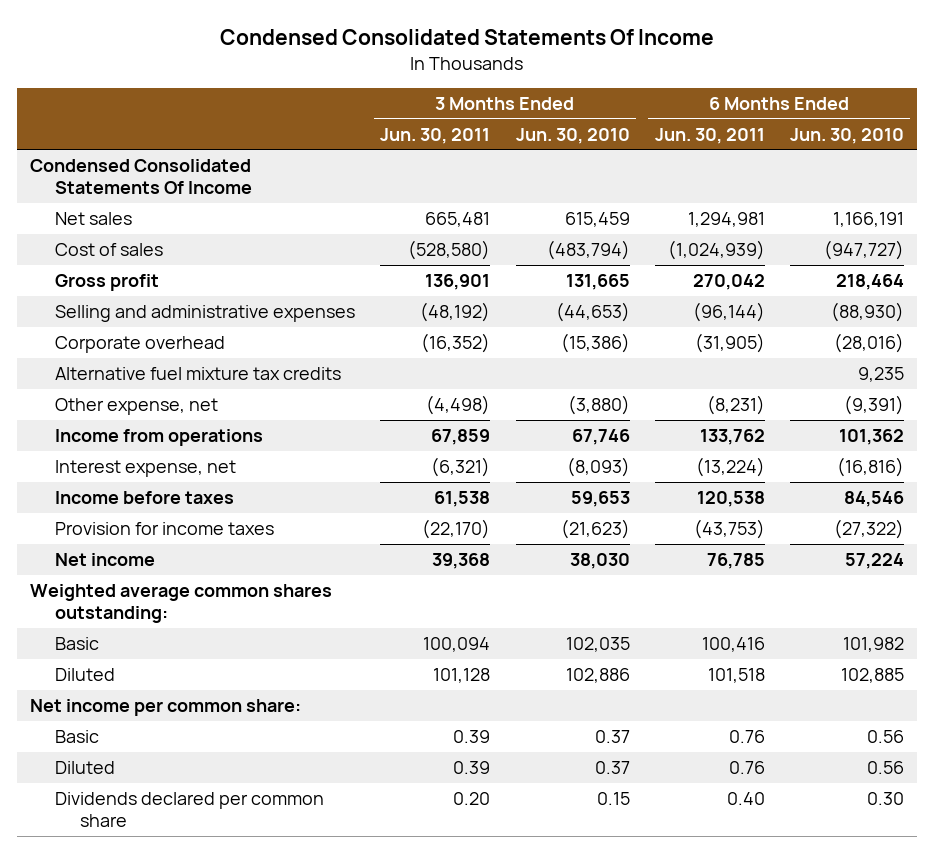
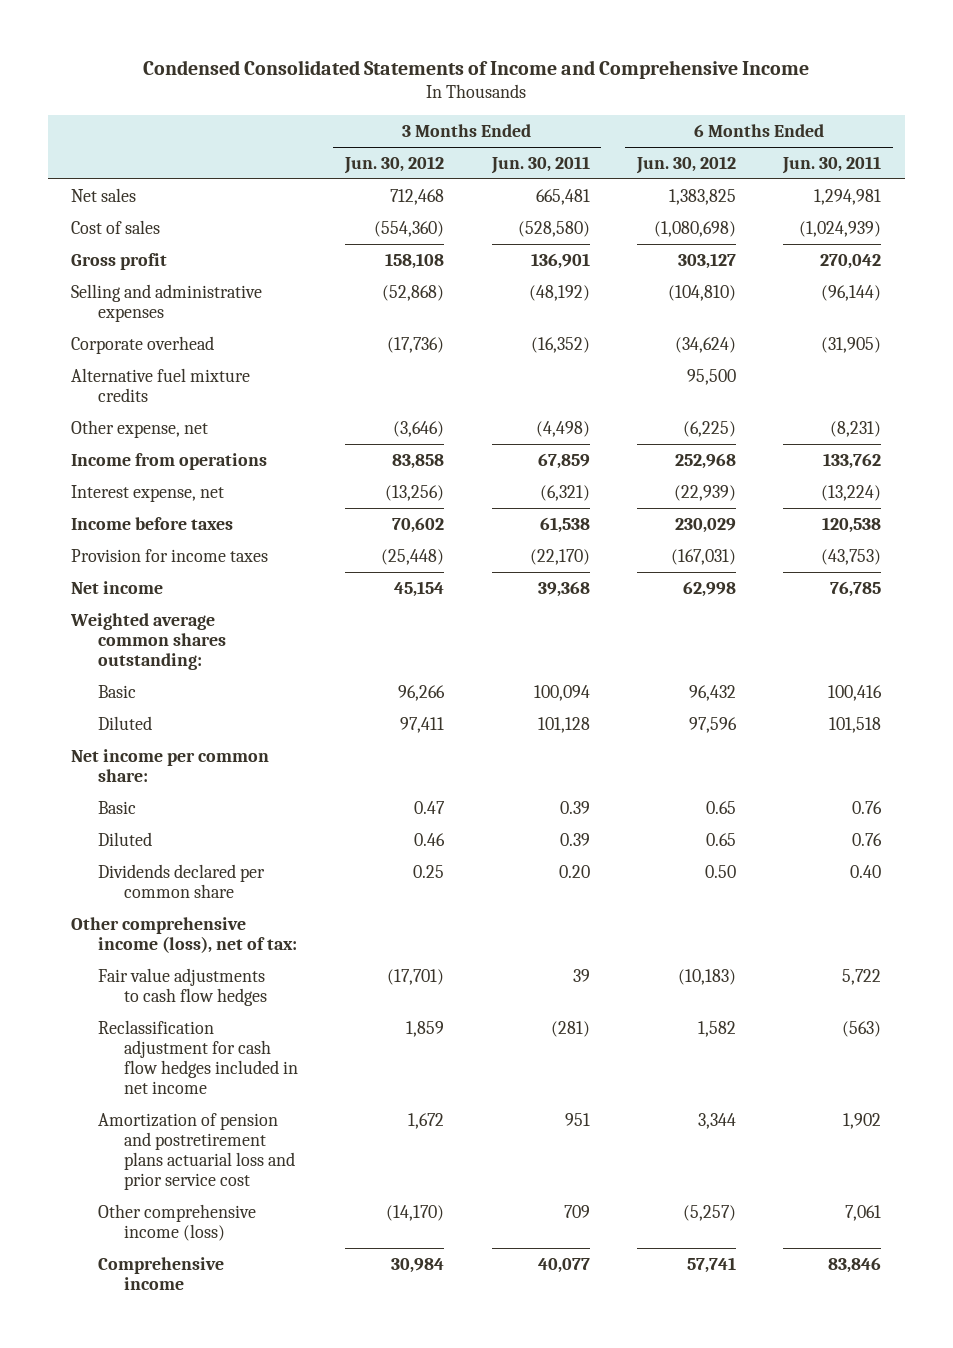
[219,29,714,46] Condensed Consolidated Statements Of Income -> [143,59,810,79] Condensed Consolidated Statements of Income and Comprehensive Income
[515,127,630,144] Jun. 30, 2010 -> none
[789,127,904,144] Jun. 30, 2010 -> none
none -> [344,155,445,174] Jun. 30, 2012
none -> [635,155,736,174] Jun. 30, 2012
[29,158,253,194] Condensed Consolidated Statements Of Income -> none
[55,366,342,380] Alternative fuel mixture tax credits -> [71,367,251,402] Alternative fuel mixture credits
none -> [71,916,297,953] Other comprehensive income (loss), net of tax:
none -> [97,967,267,1006] Fair value adjustments to cash flow hedges
none -> [97,1019,298,1095] Reclassification adjustment for cash flow hedges included in net income
none -> [97,1112,295,1191] Amortization of pension and postretirement plans actuarial loss and prior service cost
none -> [97,1203,256,1241] Other comprehensive income (loss)
none -> [97,1256,224,1290] Comprehensive income

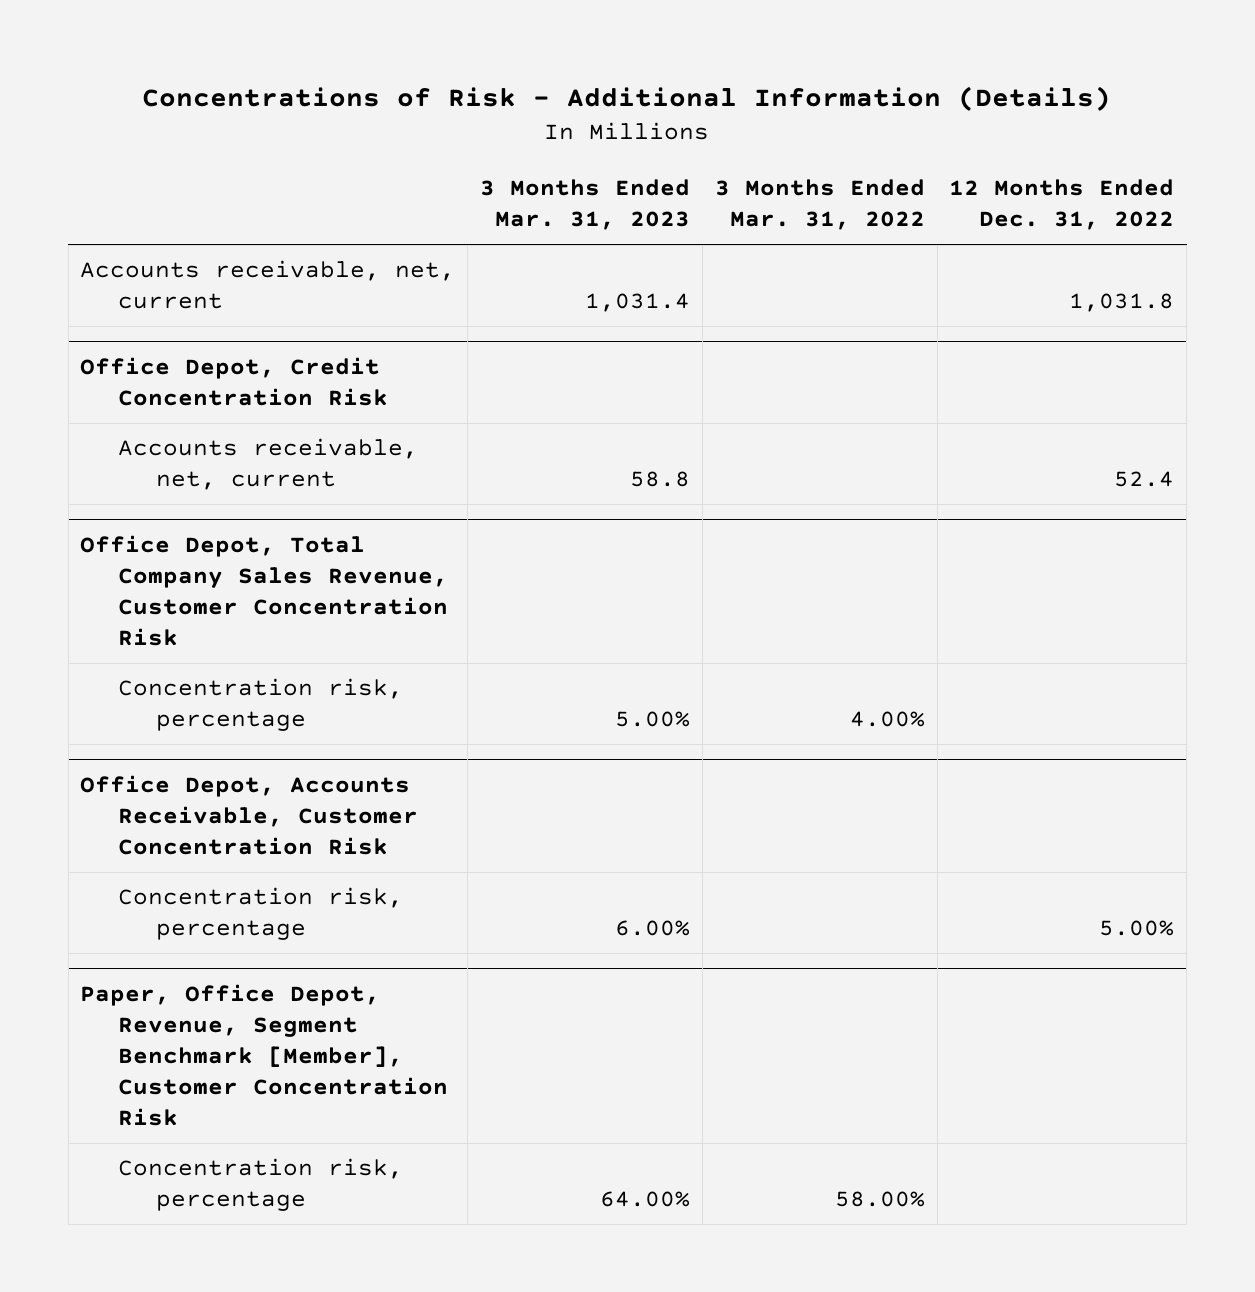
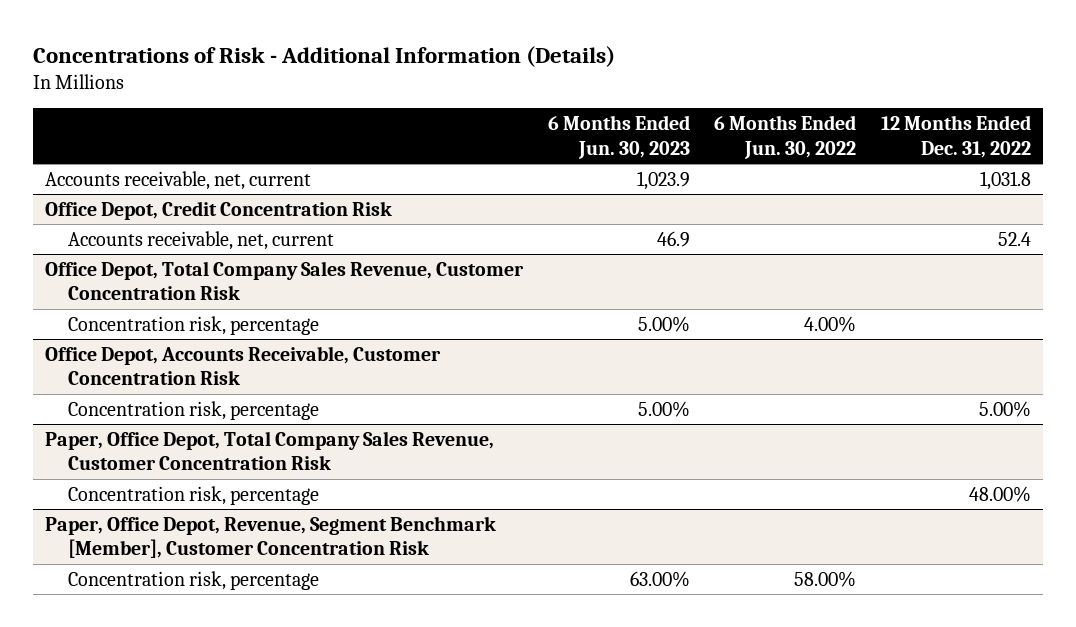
[480,179,691,231] 3 Months Ended Mar. 31, 2023 -> none
[714,179,925,231] 3 Months Ended Mar. 31, 2022 -> none
none -> [547,114,690,159] 6 Months Ended Jun. 30, 2023
none -> [714,114,857,159] 6 Months Ended Jun. 30, 2022
none -> [44,430,494,471] Paper, Office Depot, Total Company Sales Revenue, Customer Concentration Risk
none -> [67,485,319,505] Concentration risk, percentage

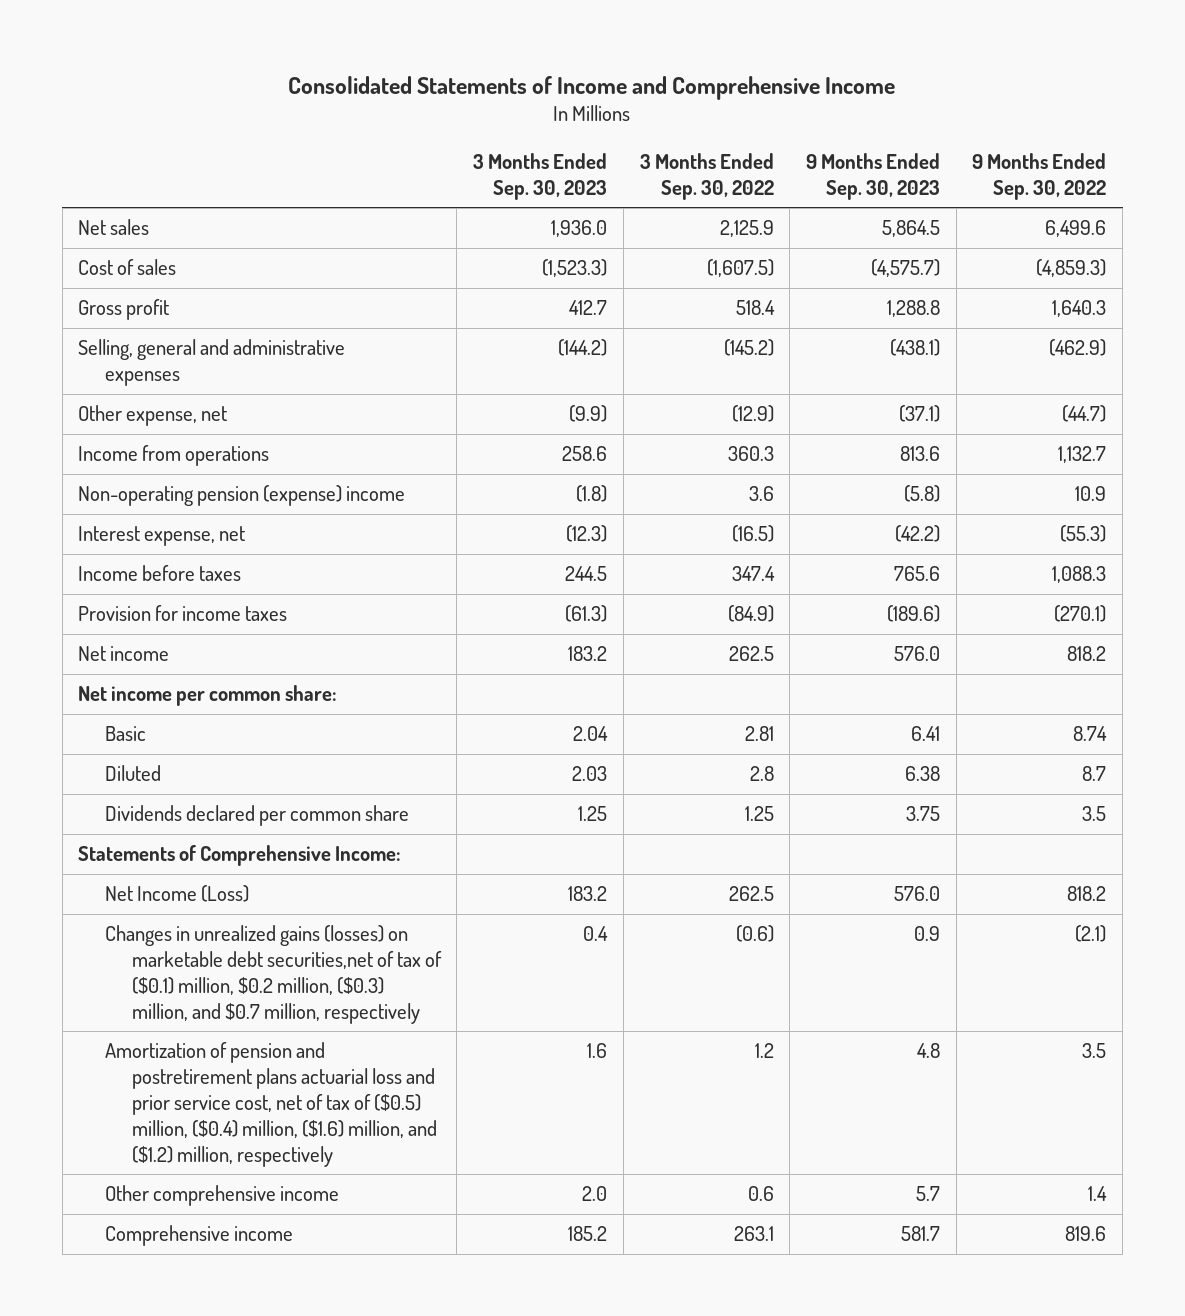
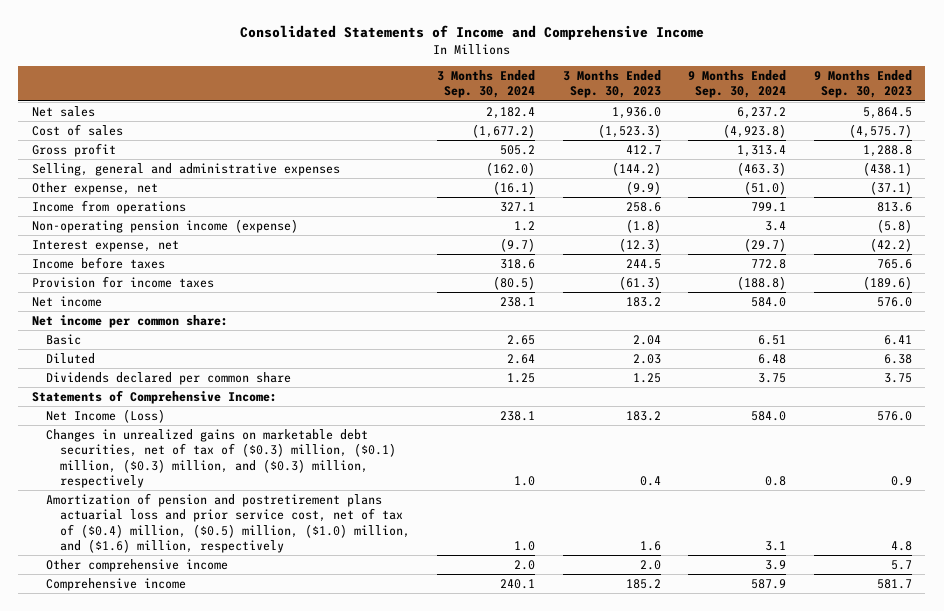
[639,153,774,201] 3 Months Ended Sep. 30, 2022 -> none
[972,153,1107,201] 9 Months Ended Sep. 30, 2022 -> none
none -> [437,70,536,99] 3 Months Ended Sep. 30, 2024
none -> [688,70,787,99] 9 Months Ended Sep. 30, 2024
[78,485,406,507] Non-operating pension (expense) income -> [31,218,298,233] Non-operating pension income (expense)
[105,925,442,1025] Changes in unrealized gains (losses) on marketable debt securities,net of tax of ($0.1) million, $0.2 million, ($0.3) million, and $0.7 million, respectively -> [45,428,396,488] Changes in unrealized gains on marketable debt securities, net of tax of ($0.3) million, ($0.1) million, ($0.3) million, and ($0.3) million, respectively
[105,1042,437,1167] Amortization of pension and postretirement plans actuarial loss and prior service cost, net of tax of ($0.5) million, ($0.4) million, ($1.6) million, and ($1.2) million, respectively -> [45,492,410,553] Amortization of pension and postretirement plans actuarial loss and prior service cost, net of tax of ($0.4) million, ($0.5) million, ($1.0) million, and ($1.6) million, respectively

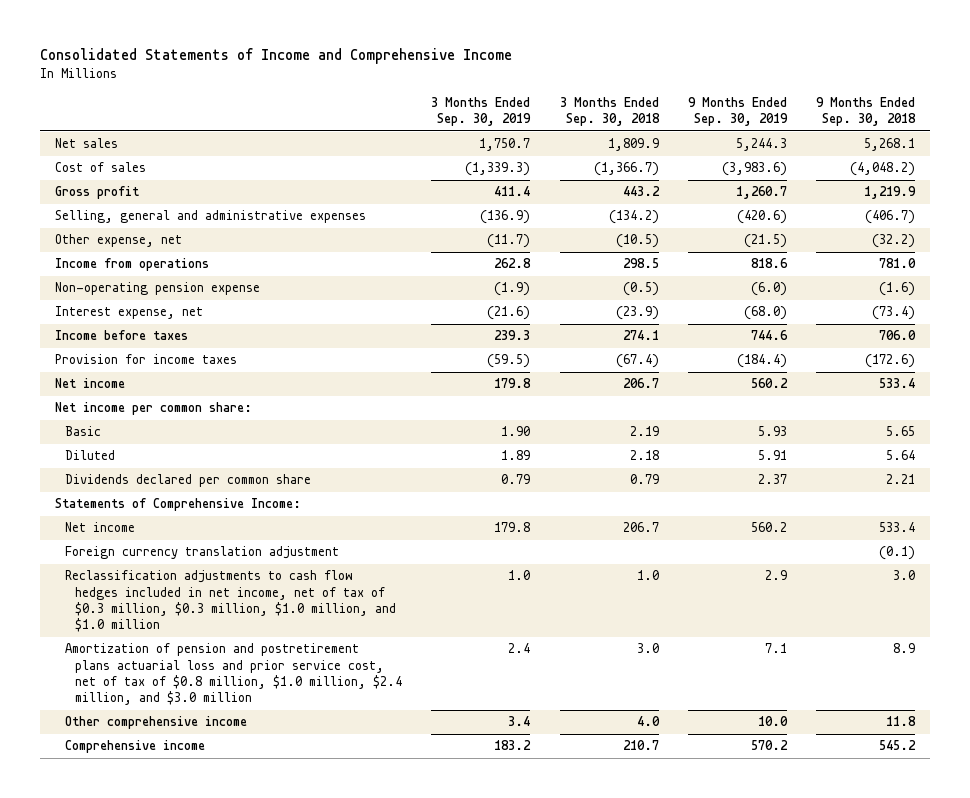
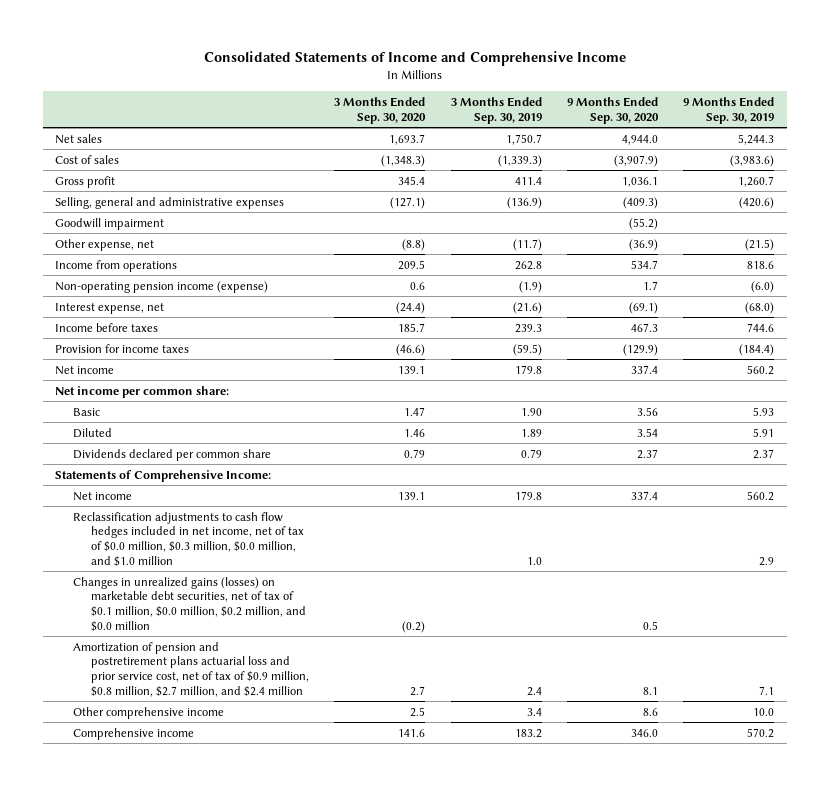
[559,96,660,127] 3 Months Ended Sep. 30, 2018 -> none
[816,96,917,127] 9 Months Ended Sep. 30, 2018 -> none
none -> [334,96,427,124] 3 Months Ended Sep. 30, 2020
none -> [566,96,659,124] 9 Months Ended Sep. 30, 2020
none -> [55,217,165,230] Goodwill impairment
[54,282,260,296] Non-operating pension expense -> [55,280,269,293] Non-operating pension income (expense)
[64,546,339,560] Foreign currency translation adjustment -> none
[64,570,397,633] Reclassification adjustments to cash flow hedges included in net income, net of tax of $0.3 million, $0.3 million, $1.0 million, and $1.0 million -> [73,511,305,567] Reclassification adjustments to cash flow hedges included in net income, net of tax of $0.0 million, $0.3 million, $0.0 million, and $1.0 million
none -> [73,576,307,632] Changes in unrealized gains (losses) on marketable debt securities, net of tax of $0.1 million, $0.0 million, $0.2 million, and $0.0 million
[64,643,403,706] Amortization of pension and postretirement plans actuarial loss and prior service cost, net of tax of $0.8 million, $1.0 million, $2.4 million, and $3.0 million -> [73,641,310,697] Amortization of pension and postretirement plans actuarial loss and prior service cost, net of tax of $0.9 million, $0.8 million, $2.7 million, and $2.4 million

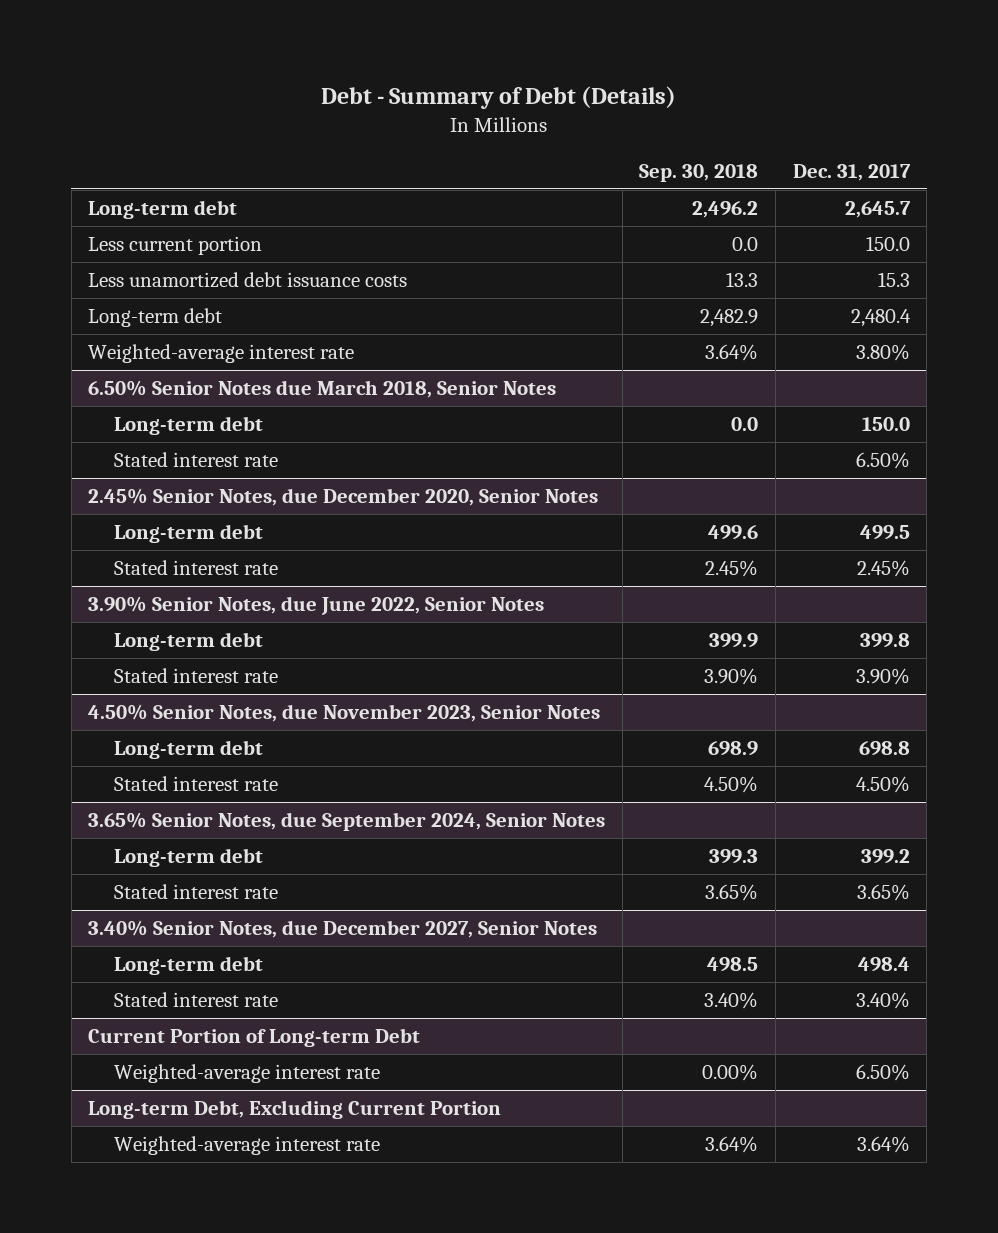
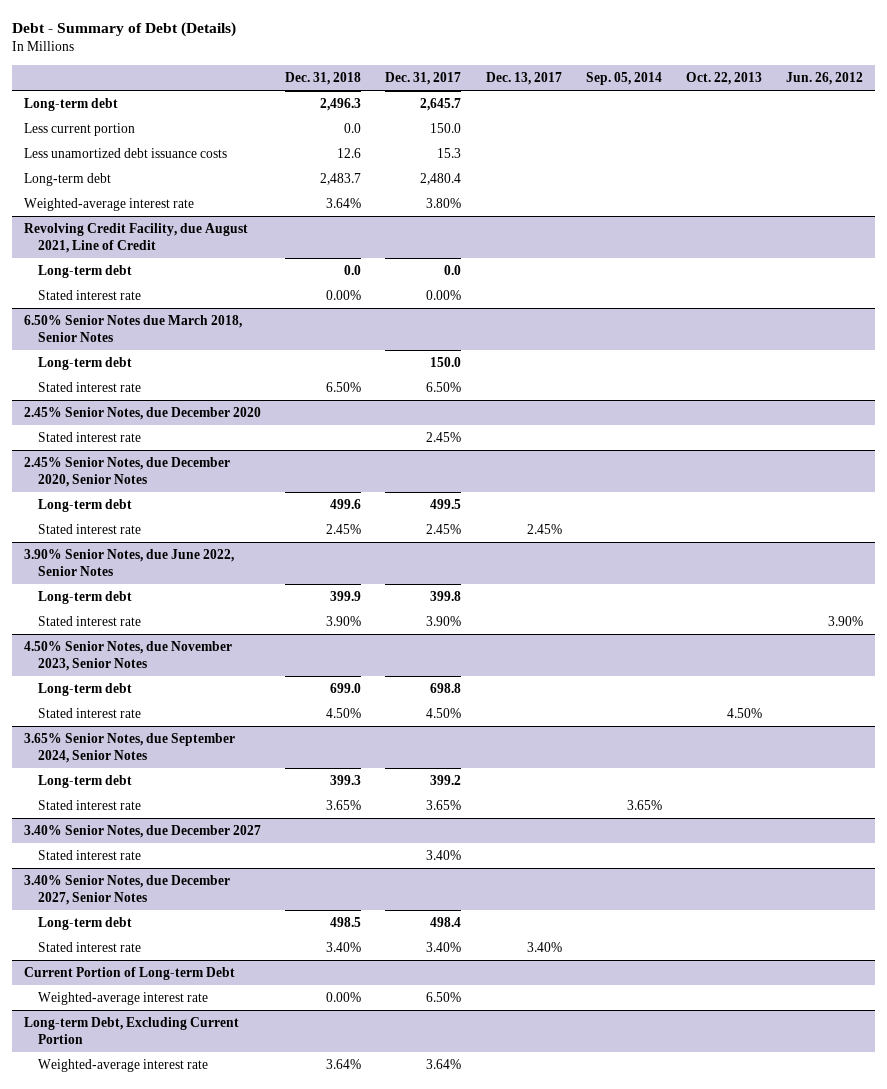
[639,164,759,183] Sep. 30, 2018 -> none
none -> [285,71,362,85] Dec. 31, 2018
none -> [485,71,562,85] Dec. 13, 2017
none -> [585,71,662,85] Sep. 05, 2014
none -> [685,71,762,85] Oct. 22, 2013
none -> [786,71,864,85] Jun. 26, 2012
none -> [24,223,249,253] Revolving Credit Facility, due August 2021, Line of Credit
none -> [38,265,133,279] Long-term debt
none -> [38,290,142,301] Stated interest rate
none -> [24,407,262,421] 2.45% Senior Notes, due December 2020
none -> [38,432,142,443] Stated interest rate
none -> [24,825,262,839] 3.40% Senior Notes, due December 2027
none -> [38,850,142,861] Stated interest rate

